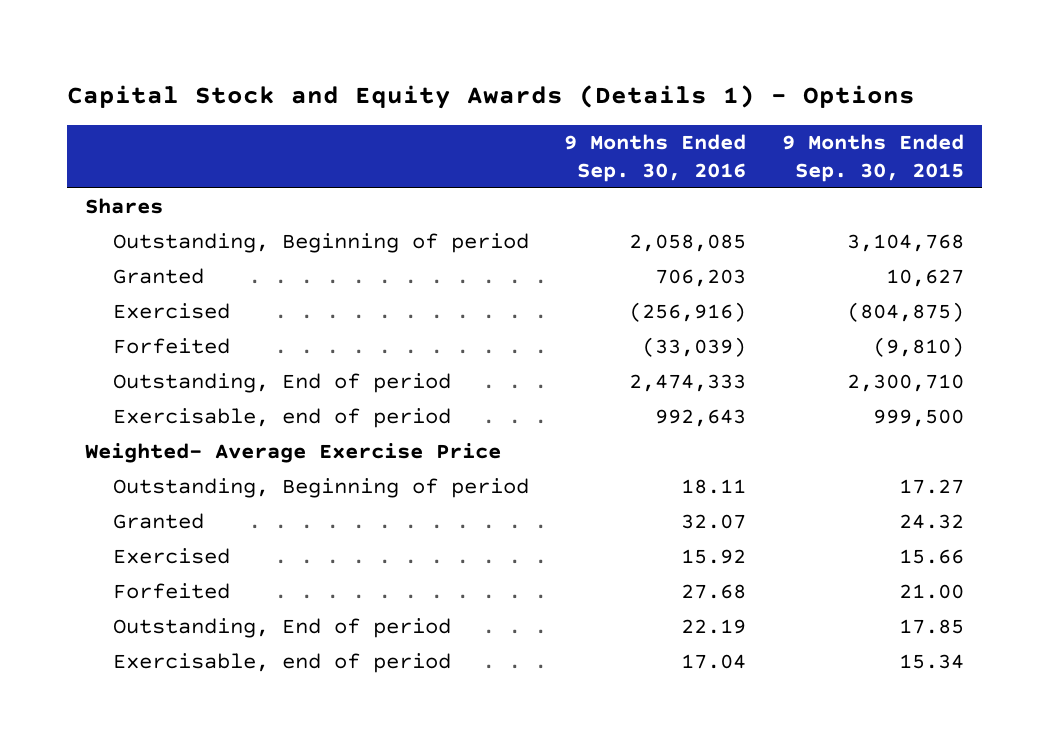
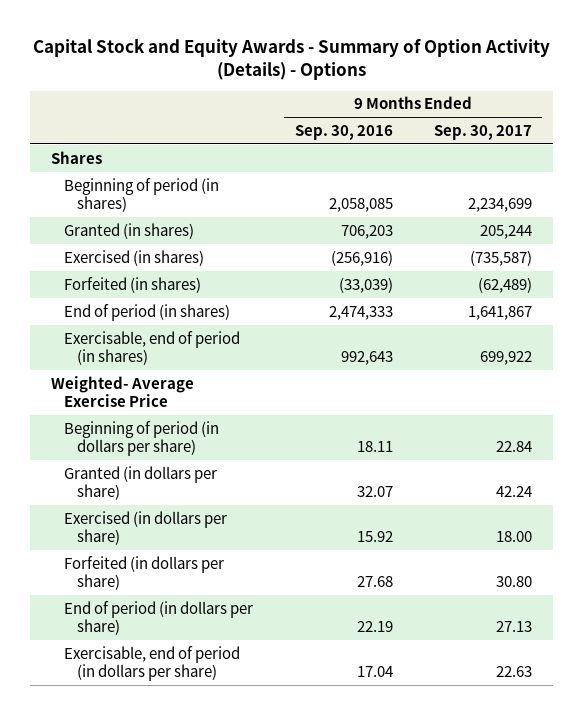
[67,84,916,109] Capital Stock and Equity Awards (Details 1) - Options -> [32,38,550,81] Capital Stock and Equity Awards - Summary of Option Activity (Details) - Options
[782,134,965,183] 9 Months Ended Sep. 30, 2015 -> none
none -> [434,125,533,141] Sep. 30, 2017
[112,233,529,254] Outstanding, Beginning of period -> [64,177,220,213] Beginning of period (in shares)
[112,268,204,285] Granted -> [64,222,195,239] Granted (in shares)
[112,303,230,320] Exercised -> [64,249,205,266] Exercised (in shares)
[112,338,230,355] Forfeited -> [64,276,202,293] Forfeited (in shares)
[112,373,451,394] Outstanding, End of period -> [64,303,231,321] End of period (in shares)
[112,408,451,429] Exercisable, end of period -> [64,330,241,366] Exercisable, end of period (in shares)
[112,478,529,499] Outstanding, Beginning of period -> [64,420,220,457] Beginning of period (in dollars per share)
[112,513,204,530] Granted -> [64,465,218,501] Granted (in dollars per share)
[112,548,230,565] Exercised -> [64,510,228,546] Exercised (in dollars per share)
[112,583,230,600] Forfeited -> [64,555,225,591] Forfeited (in dollars per share)
[112,618,451,639] Outstanding, End of period -> [64,600,254,636] End of period (in dollars per share)
[112,653,451,674] Exercisable, end of period -> [64,645,241,682] Exercisable, end of period (in dollars per share)

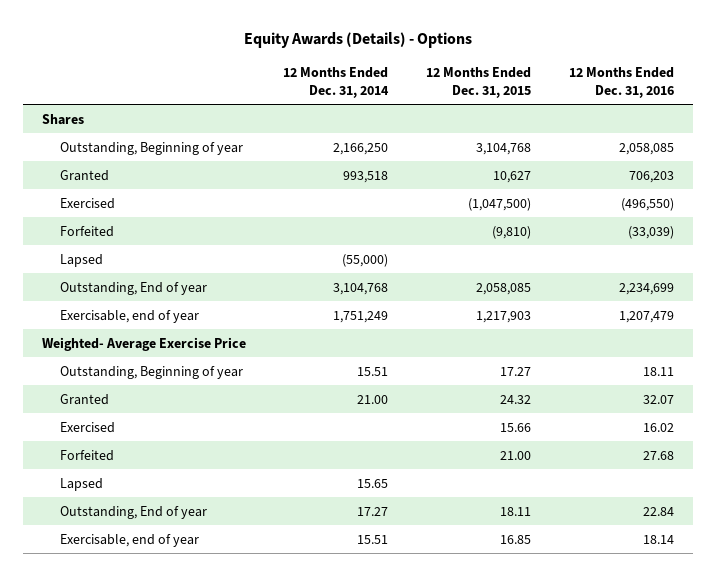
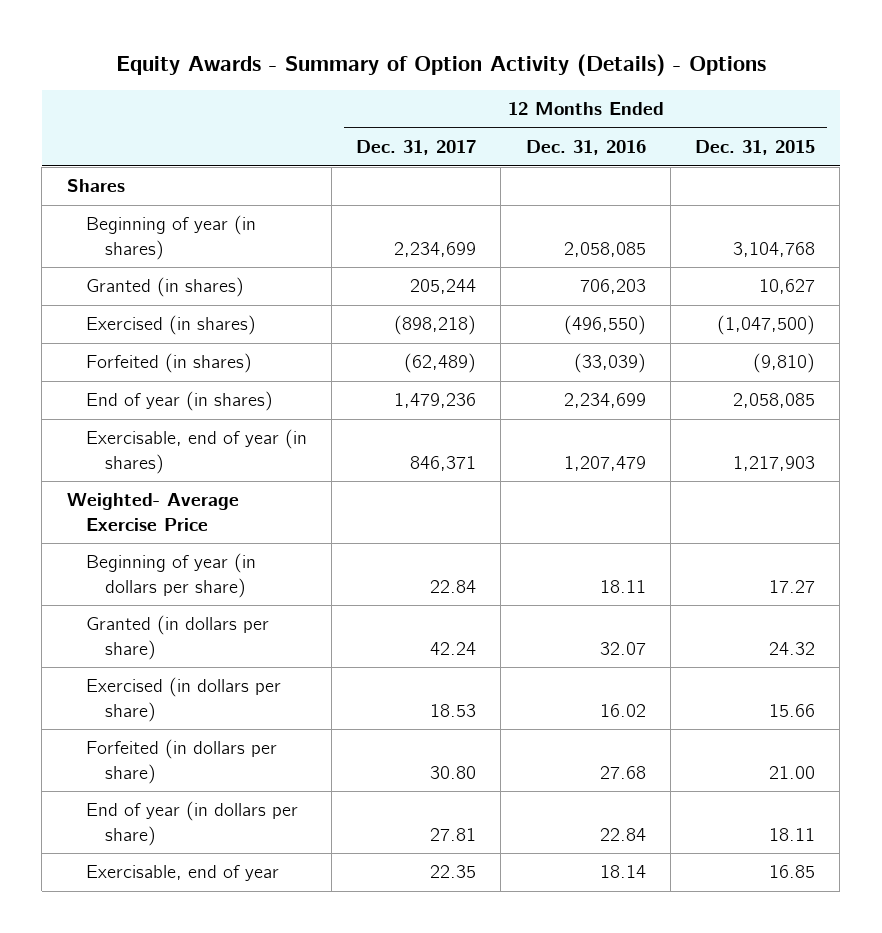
[243,32,472,49] Equity Awards (Details) - Options -> [115,54,766,77] Equity Awards - Summary of Option Activity (Details) - Options
[283,66,390,98] 12 Months Ended Dec. 31, 2014 -> none
none -> [356,140,477,156] Dec. 31, 2017
[59,253,103,267] Lapsed -> none
[59,141,243,155] Outstanding, Beginning of year -> [85,215,256,260] Beginning of year (in shares)
[59,169,109,181] Granted -> [85,277,244,298] Granted (in shares)
[59,197,115,209] Exercised -> [85,315,256,336] Exercised (in shares)
[59,225,114,237] Forfeited -> [85,353,252,374] Forfeited (in shares)
[59,281,207,295] Outstanding, End of year -> [85,391,273,412] End of year (in shares)
[59,309,199,323] Exercisable, end of year -> [85,429,307,474] Exercisable, end of year (in shares)
[59,477,103,491] Lapsed -> none
[59,365,243,379] Outstanding, Beginning of year -> [85,553,256,598] Beginning of year (in dollars per share)
[59,393,109,405] Granted -> [85,615,269,660] Granted (in dollars per share)
[59,421,115,433] Exercised -> [85,677,281,722] Exercised (in dollars per share)
[59,449,114,461] Forfeited -> [85,739,277,784] Forfeited (in dollars per share)
[59,505,207,519] Outstanding, End of year -> [85,801,298,846] End of year (in dollars per share)

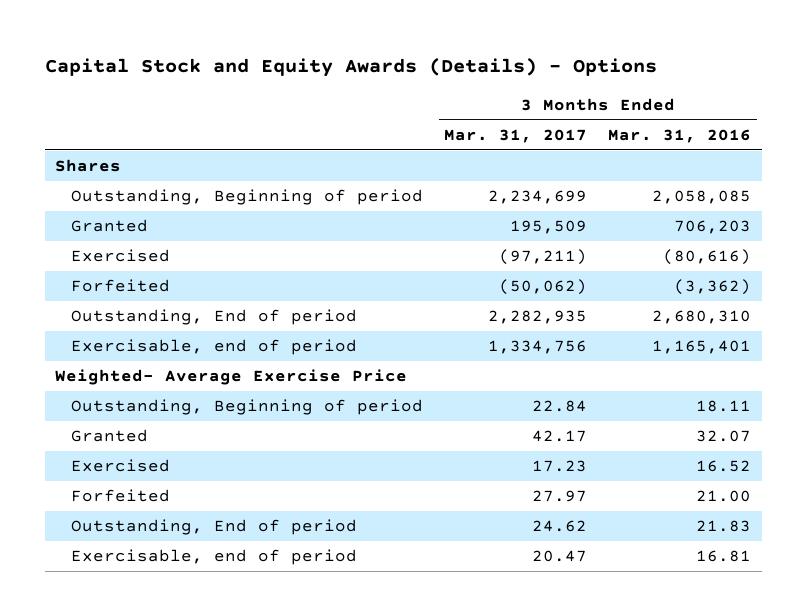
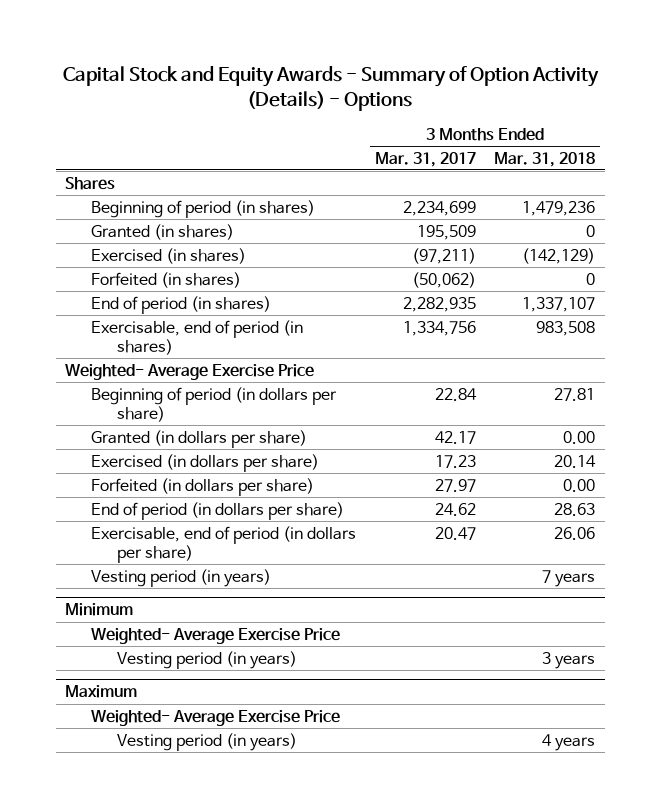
[44,58,657,78] Capital Stock and Equity Awards (Details) - Options -> [63,65,600,111] Capital Stock and Equity Awards - Summary of Option Activity (Details) - Options
[608,128,752,143] Mar. 31, 2016 -> none
none -> [494,151,596,167] Mar. 31, 2018
[70,189,423,206] Outstanding, Beginning of period -> [90,199,315,218] Beginning of period (in shares)
[70,219,148,233] Granted -> [90,223,234,240] Granted (in shares)
[70,249,170,263] Exercised -> [90,247,246,264] Exercised (in shares)
[70,279,170,293] Forfeited -> [90,271,241,288] Forfeited (in shares)
[70,309,357,326] Outstanding, End of period -> [90,295,271,314] End of period (in shares)
[70,339,357,356] Exercisable, end of period -> [90,319,303,356] Exercisable, end of period (in shares)
[70,399,423,416] Outstanding, Beginning of period -> [90,386,337,423] Beginning of period (in dollars per share)
[70,429,148,443] Granted -> [90,429,307,448] Granted (in dollars per share)
[70,459,170,473] Exercised -> [90,453,319,472] Exercised (in dollars per share)
[70,489,170,503] Forfeited -> [90,477,314,496] Forfeited (in dollars per share)
[70,519,357,536] Outstanding, End of period -> [90,501,344,520] End of period (in dollars per share)
[70,549,357,566] Exercisable, end of period -> [90,525,356,564] Exercisable, end of period (in dollars per share)
none -> [90,568,271,587] Vesting period (in years)
none -> [65,603,134,617] Minimum
none -> [90,627,340,644] Weighted- Average Exercise Price
none -> [116,650,297,669] Vesting period (in years)
none -> [65,685,138,699] Maximum
none -> [90,709,340,726] Weighted- Average Exercise Price
none -> [116,732,297,751] Vesting period (in years)

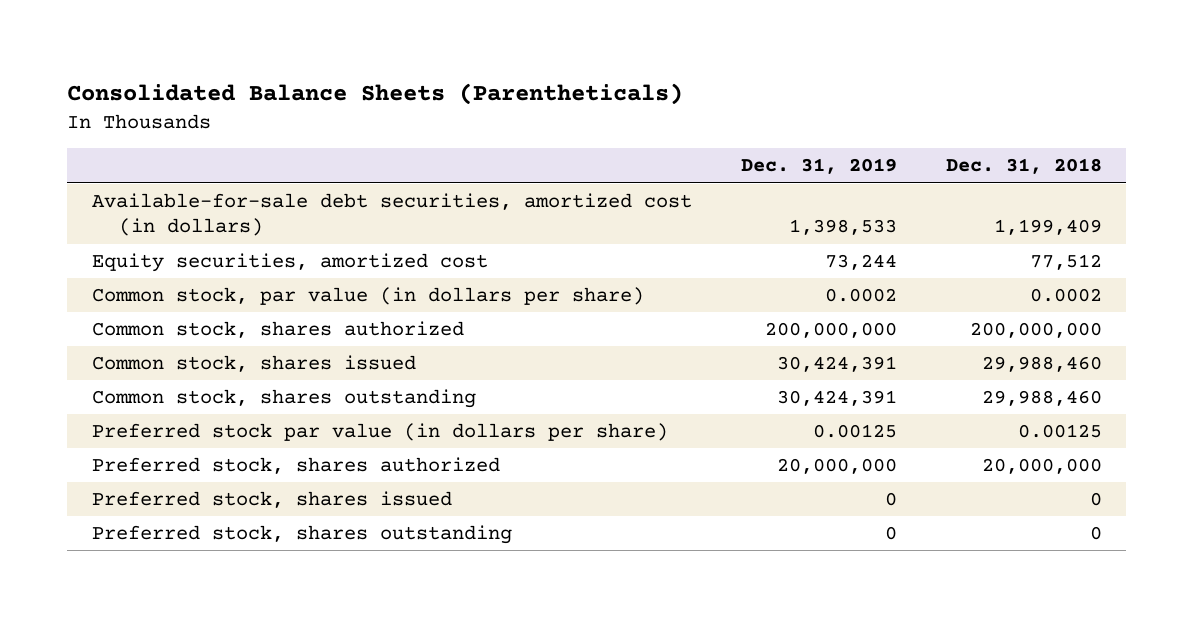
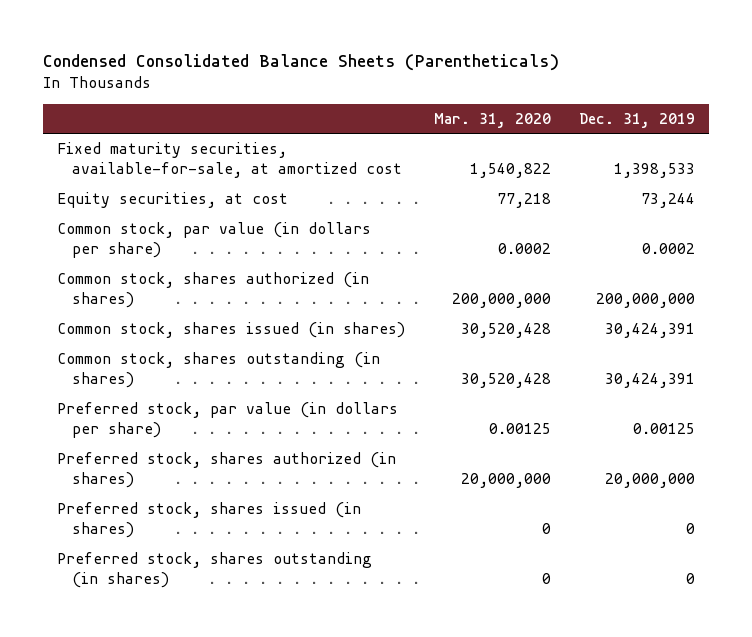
[67,82,684,105] Consolidated Balance Sheets (Parentheticals) -> [43,54,560,72] Condensed Consolidated Balance Sheets (Parentheticals)
[945,158,1102,175] Dec. 31, 2018 -> none
none -> [433,112,551,128] Mar. 31, 2020
[91,193,692,237] Available-for-sale debt securities, amortized cost (in dollars) -> [57,142,402,179] Fixed maturity securities, available-for-sale, at amortized cost
[91,253,488,273] Equity securities, amortized cost -> [57,192,289,209] Equity securities, at cost
[91,321,464,339] Common stock, shares authorized -> [57,272,370,309] Common stock, shares authorized (in shares)
[91,355,416,373] Common stock, shares issued -> [57,322,406,339] Common stock, shares issued (in shares)
[91,389,476,409] Common stock, shares outstanding -> [57,352,381,389] Common stock, shares outstanding (in shares)
[91,423,668,442] Preferred stock par value (in dollars per share) -> [57,402,399,439] Preferred stock, par value (in dollars per share)
[91,457,500,475] Preferred stock, shares authorized -> [57,452,397,489] Preferred stock, shares authorized (in shares)
[91,491,452,509] Preferred stock, shares issued -> [57,502,362,539] Preferred stock, shares issued (in shares)
[91,525,512,545] Preferred stock, shares outstanding -> [57,552,373,589] Preferred stock, shares outstanding (in shares)

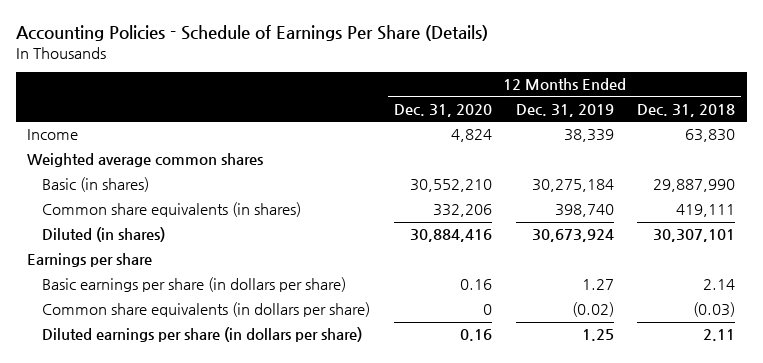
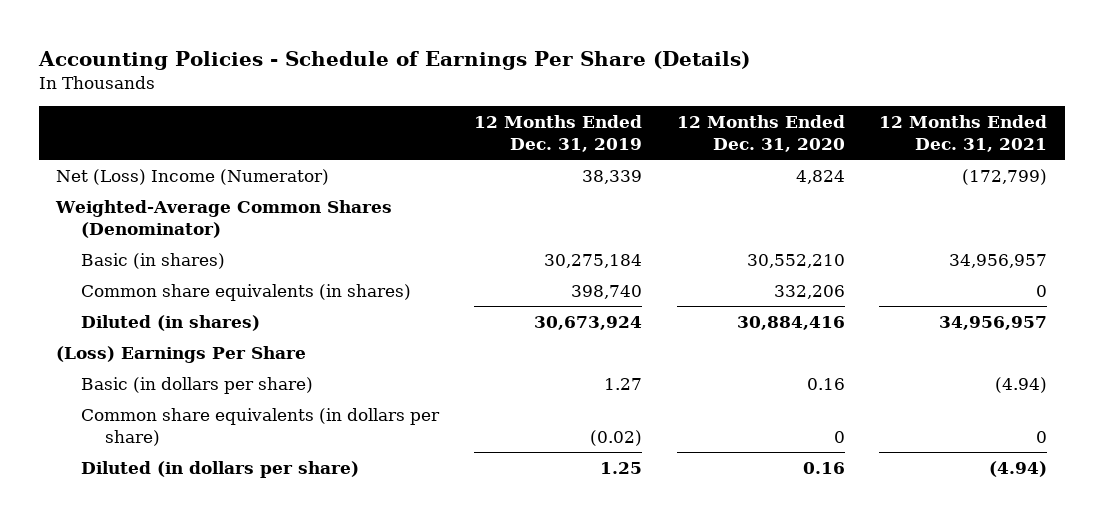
[637,103,736,117] Dec. 31, 2018 -> none
none -> [879,114,1048,152] 12 Months Ended Dec. 31, 2021
[27,129,79,141] Income -> [56,168,330,185] Net (Loss) Income (Numerator)
[27,153,264,168] Weighted average common shares -> [55,199,393,238] Weighted-Average Common Shares (Denominator)
[27,253,153,268] Earnings per share -> [56,345,307,363] (Loss) Earnings Per Share
[41,277,346,293] Basic earnings per share (in dollars per share) -> [80,376,313,394] Basic (in dollars per share)
[41,327,362,343] Diluted earnings per share (in dollars per share) -> [80,460,359,478] Diluted (in dollars per share)

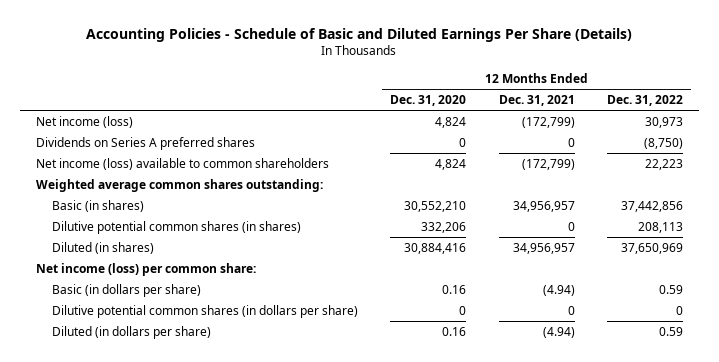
[37,50,750,70] Accounting Policies - Schedule of Earnings Per Share (Details) -> [86,27,633,42] Accounting Policies - Schedule of Basic and Diluted Earnings Per Share (Details)
[473,114,642,152] 12 Months Ended Dec. 31, 2019 -> none
none -> [606,95,683,107] Dec. 31, 2022
[56,168,330,185] Net (Loss) Income (Numerator) -> [36,116,134,129] Net income (loss)
none -> [36,137,256,151] Dividends on Series A preferred shares
none -> [36,158,330,171] Net income (loss) available to common shareholders
[55,199,393,238] Weighted-Average Common Shares (Denominator) -> [36,179,324,193] Weighted average common shares outstanding:
[80,283,411,301] Common share equivalents (in shares) -> [52,221,302,235] Dilutive potential common shares (in shares)
[56,345,307,363] (Loss) Earnings Per Share -> [36,263,257,277] Net income (loss) per common share:
[80,407,440,446] Common share equivalents (in dollars per share) -> [52,305,359,319] Dilutive potential common shares (in dollars per share)

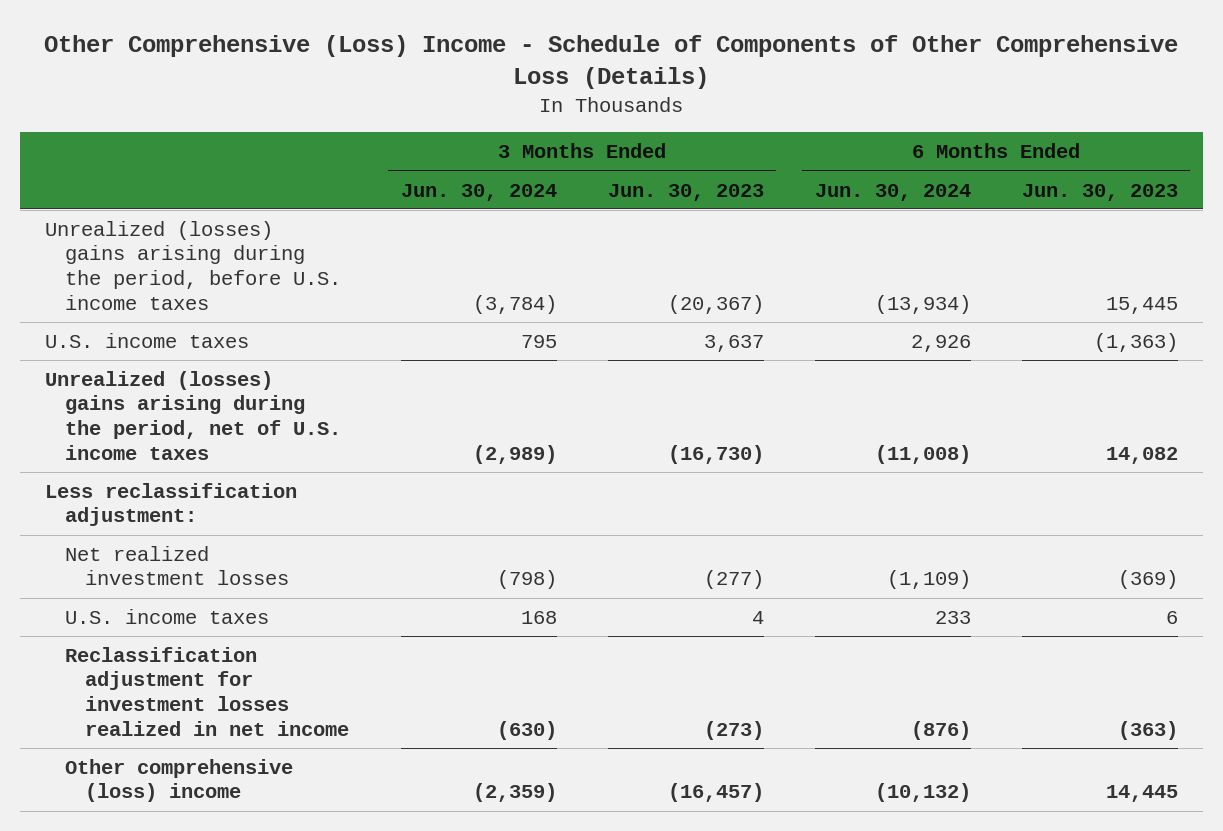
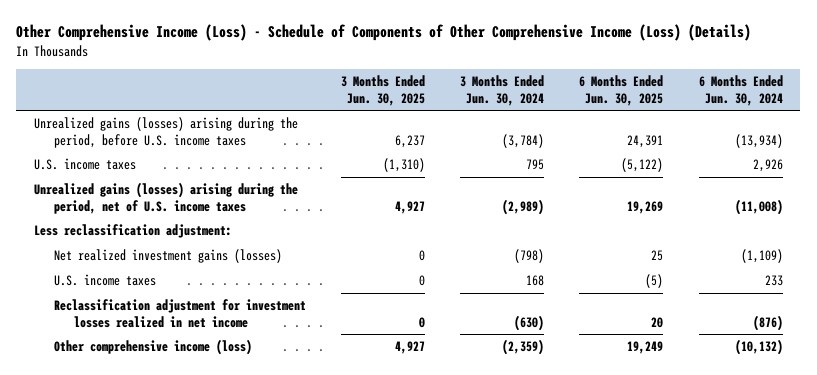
[44,34,1179,89] Other Comprehensive (Loss) Income - Schedule of Components of Other Comprehensive Loss (Details) -> [16,24,752,42] Other Comprehensive Income (Loss) - Schedule of Components of Other Comprehensive Income (Loss) (Details)
[607,183,764,201] Jun. 30, 2023 -> none
[1021,183,1178,201] Jun. 30, 2023 -> none
none -> [341,75,426,106] 3 Months Ended Jun. 30, 2025
none -> [579,75,664,106] 6 Months Ended Jun. 30, 2025
[45,220,342,310] Unrealized (losses) gains arising during the period, before U.S. income taxes -> [33,117,298,148] Unrealized gains (losses) arising during the period, before U.S. income taxes
[45,370,342,460] Unrealized (losses) gains arising during the period, net of U.S. income taxes -> [33,182,298,214] Unrealized gains (losses) arising during the period, net of U.S. income taxes
[65,545,290,586] Net realized investment losses -> [54,249,283,264] Net realized investment gains (losses)
[65,758,294,803] Other comprehensive (loss) income -> [54,339,253,356] Other comprehensive income (loss)

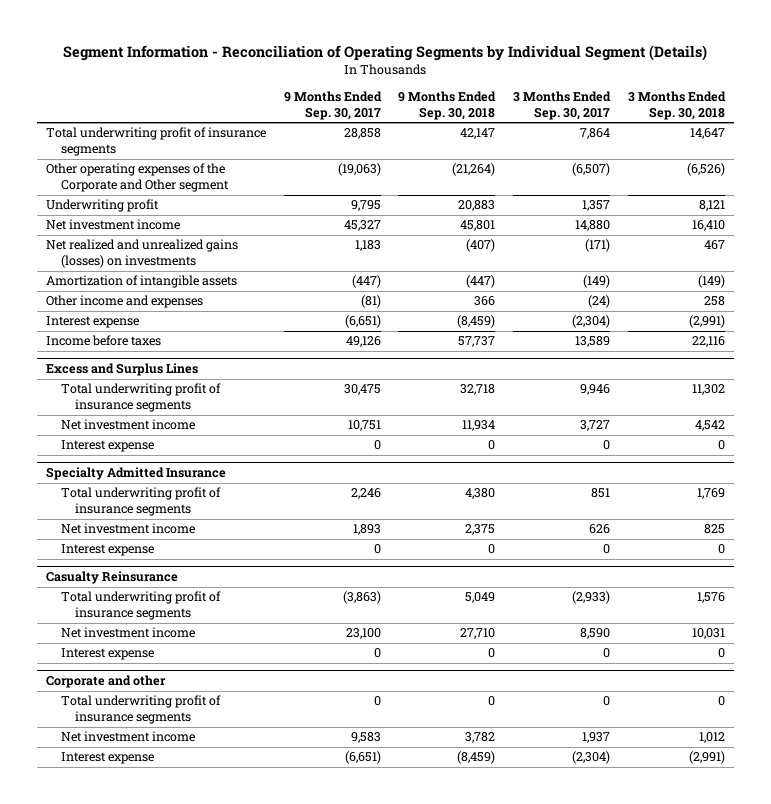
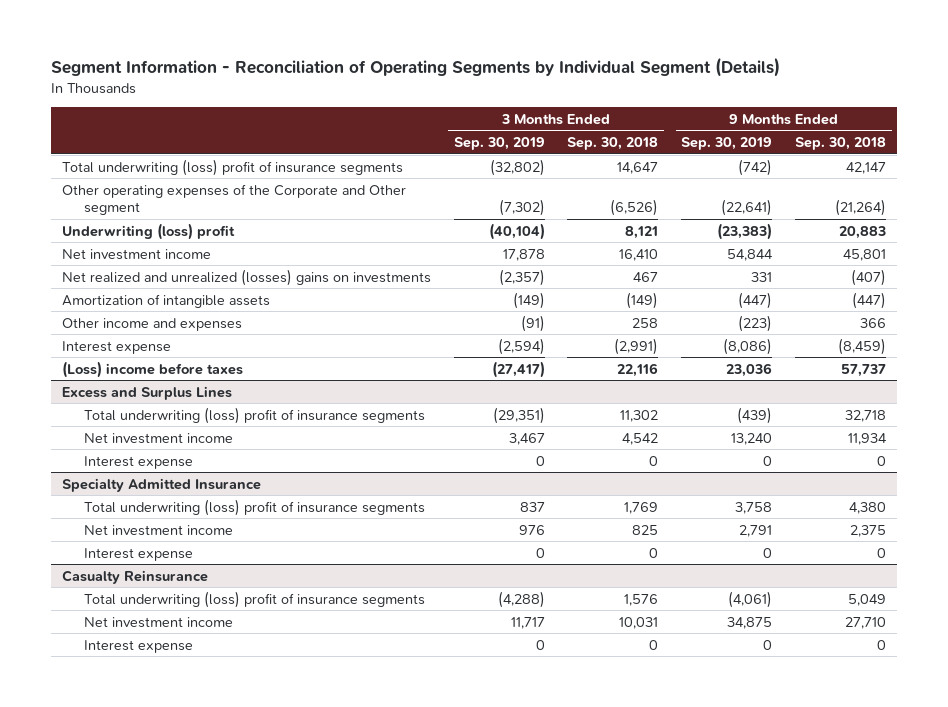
[283,90,382,120] 9 Months Ended Sep. 30, 2017 -> none
[513,90,612,120] 3 Months Ended Sep. 30, 2017 -> none
none -> [453,137,545,151] Sep. 30, 2019
none -> [681,137,773,151] Sep. 30, 2019
[45,127,266,157] Total underwriting profit of insurance segments -> [61,158,403,176] Total underwriting (loss) profit of insurance segments
[45,199,159,213] Underwriting profit -> [61,222,235,240] Underwriting (loss) profit
[45,239,238,269] Net realized and unrealized gains (losses) on investments -> [61,268,431,286] Net realized and unrealized (losses) gains on investments
[45,335,161,347] Income before taxes -> [61,360,243,378] (Loss) income before taxes
[60,383,221,413] Total underwriting profit of insurance segments -> [83,406,425,424] Total underwriting (loss) profit of insurance segments
[60,487,221,517] Total underwriting profit of insurance segments -> [83,498,425,516] Total underwriting (loss) profit of insurance segments
[60,591,221,621] Total underwriting profit of insurance segments -> [83,590,425,608] Total underwriting (loss) profit of insurance segments
[45,675,166,689] Corporate and other -> none
[60,695,221,725] Total underwriting profit of insurance segments -> none
[60,731,195,743] Net investment income -> none
[60,752,154,765] Interest expense -> none

